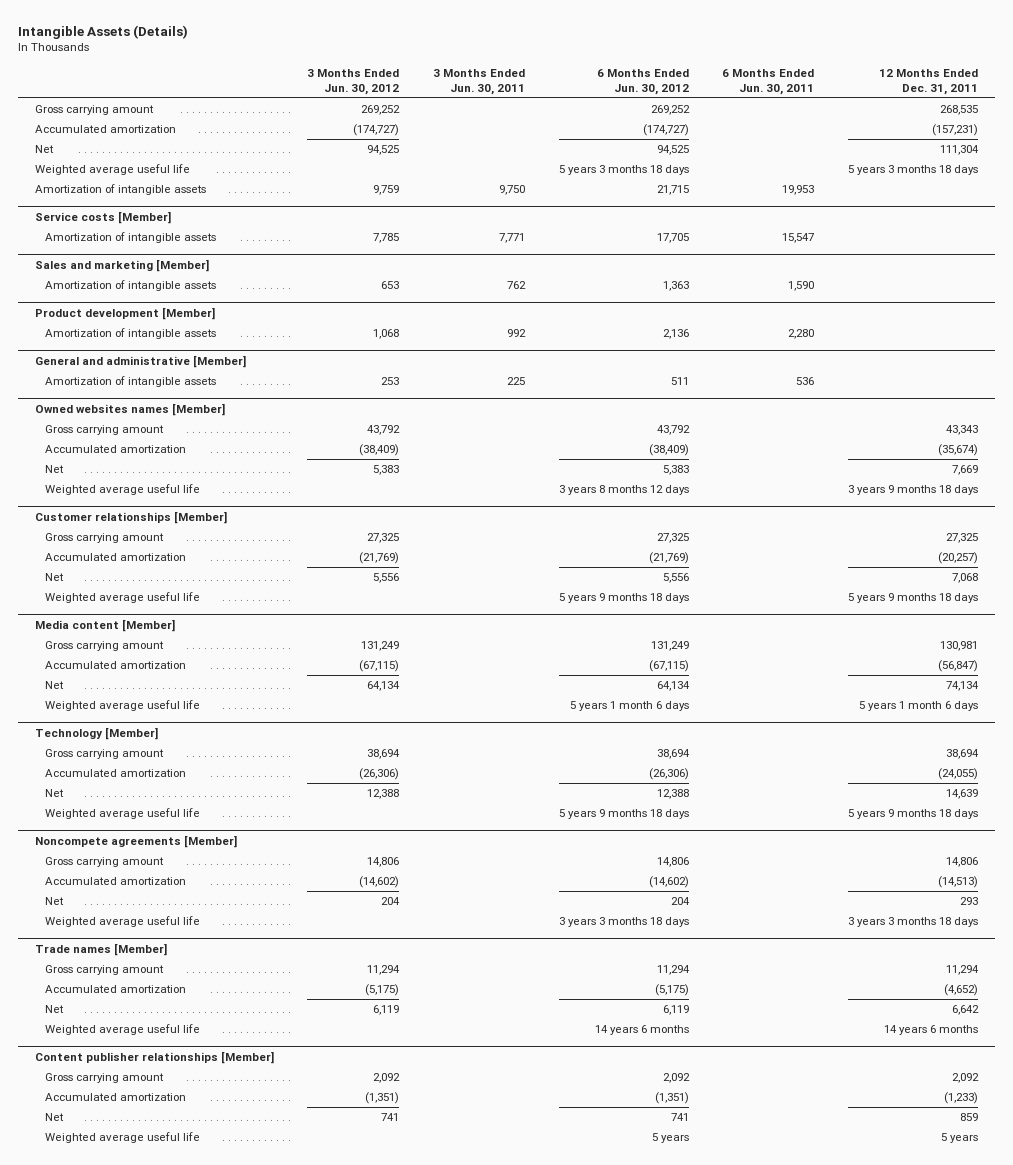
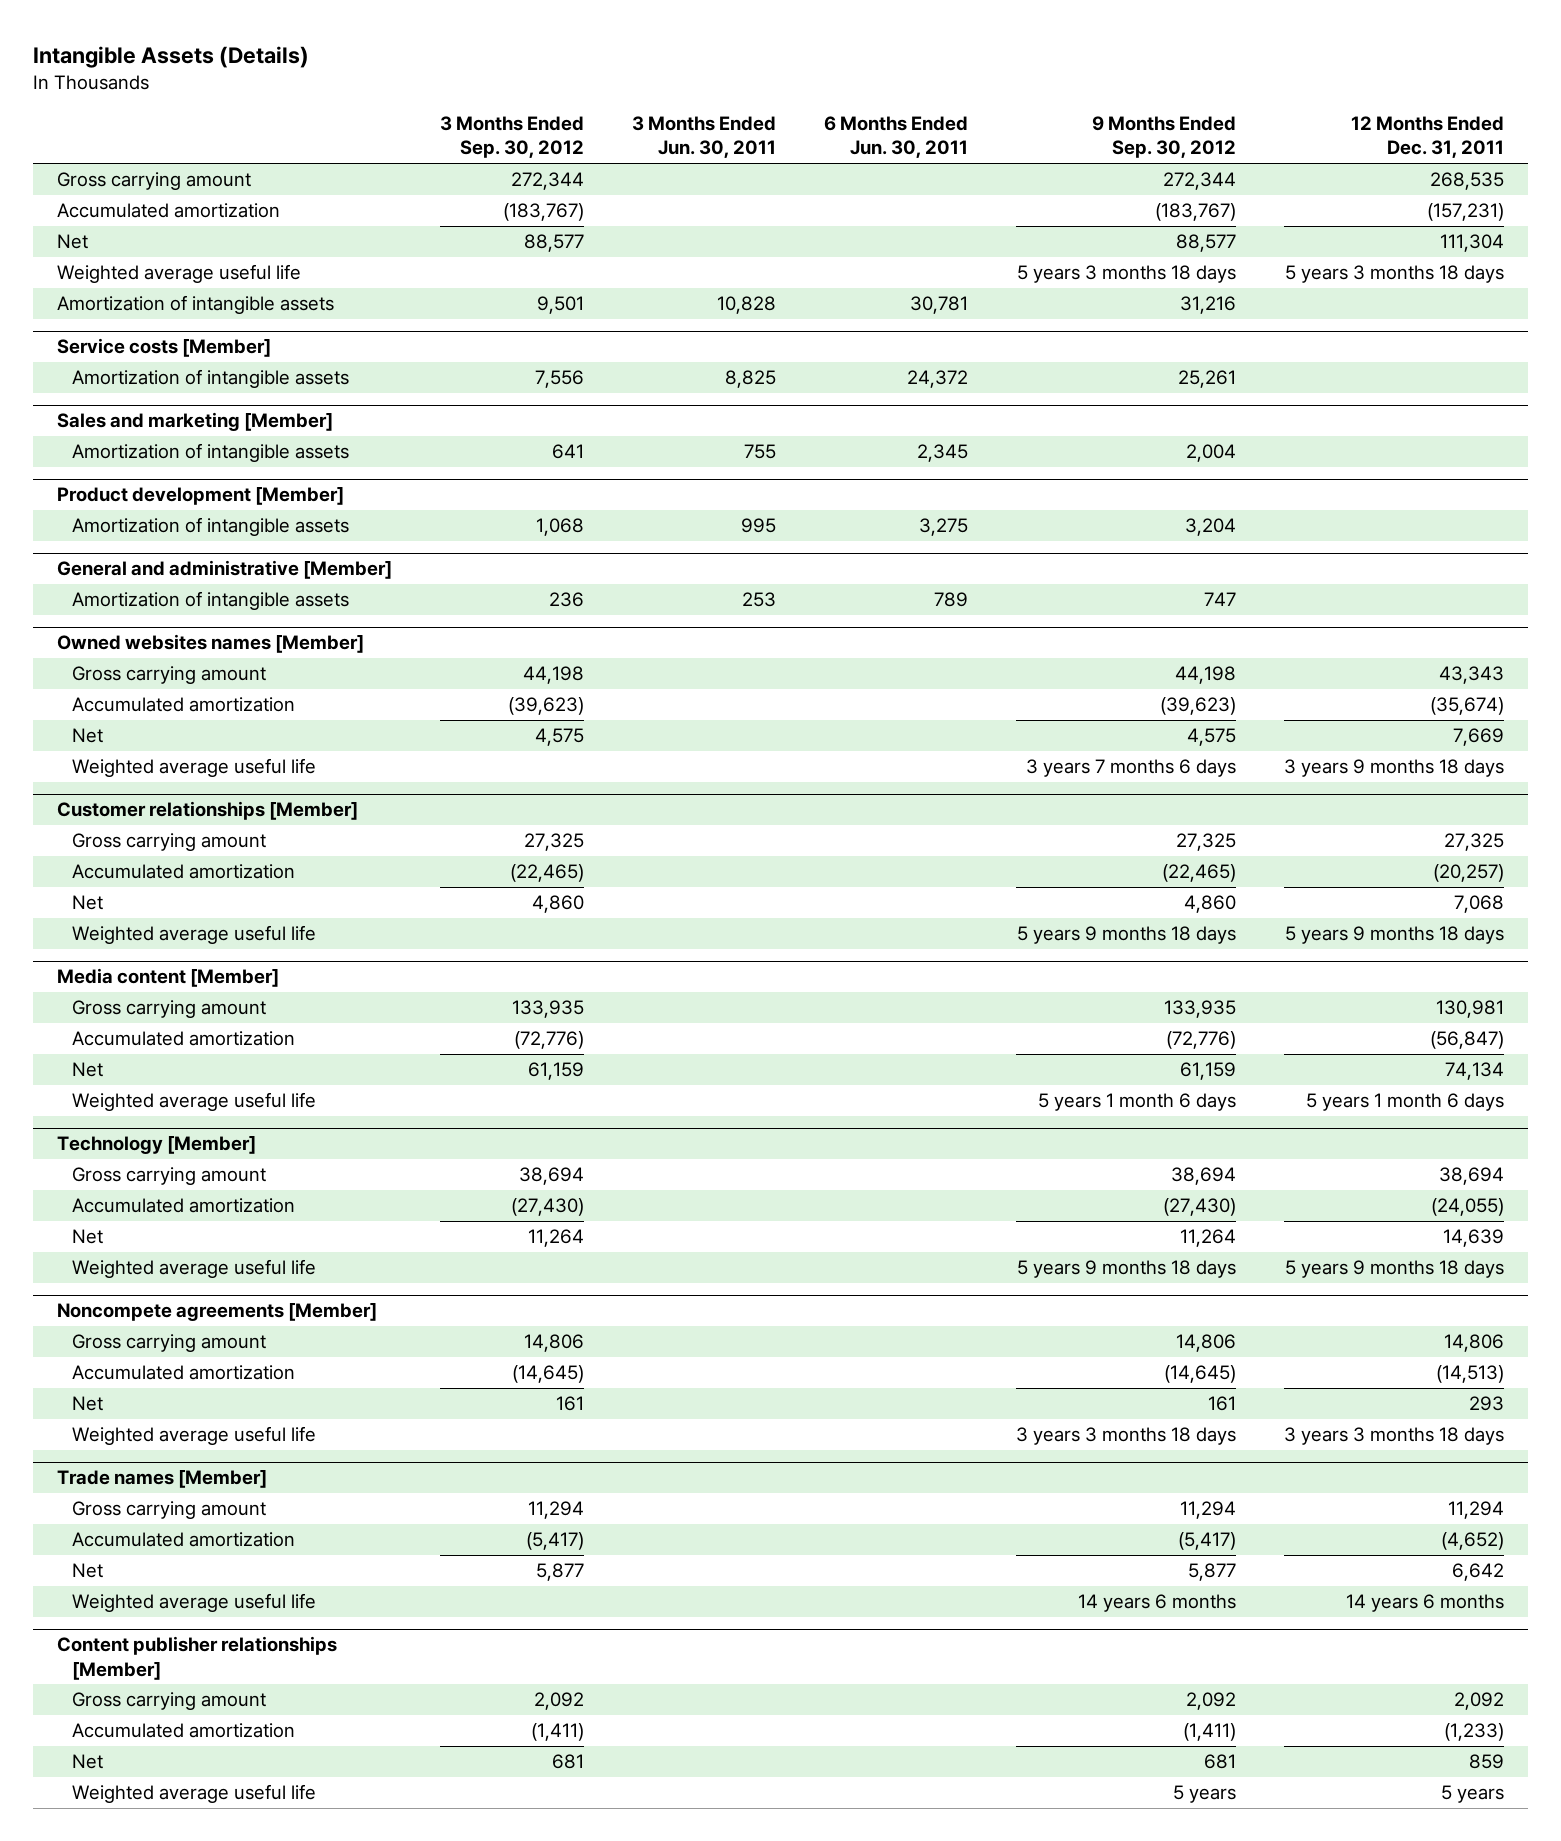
[307,69,400,95] 3 Months Ended Jun. 30, 2012 -> none
[596,69,689,95] 6 Months Ended Jun. 30, 2012 -> none
none -> [439,116,584,159] 3 Months Ended Sep. 30, 2012
none -> [1091,116,1236,159] 9 Months Ended Sep. 30, 2012
[498,185,525,196] 9,750 -> [716,296,776,315] 10,828
[782,185,815,196] 19,953 -> [909,296,968,315] 30,781
[498,233,525,244] 7,771 -> [724,370,776,389] 8,825
[782,233,815,244] 15,547 -> [906,370,968,389] 24,372
[506,281,526,290] 762 -> [743,444,776,460] 755
[788,281,815,292] 1,590 -> [916,444,968,463] 2,345
[506,329,526,338] 992 -> [740,518,776,534] 995
[788,329,815,340] 2,280 -> [918,518,968,537] 3,275
[506,377,525,386] 225 -> [741,592,776,608] 253
[796,377,815,386] 536 -> [933,592,968,608] 789

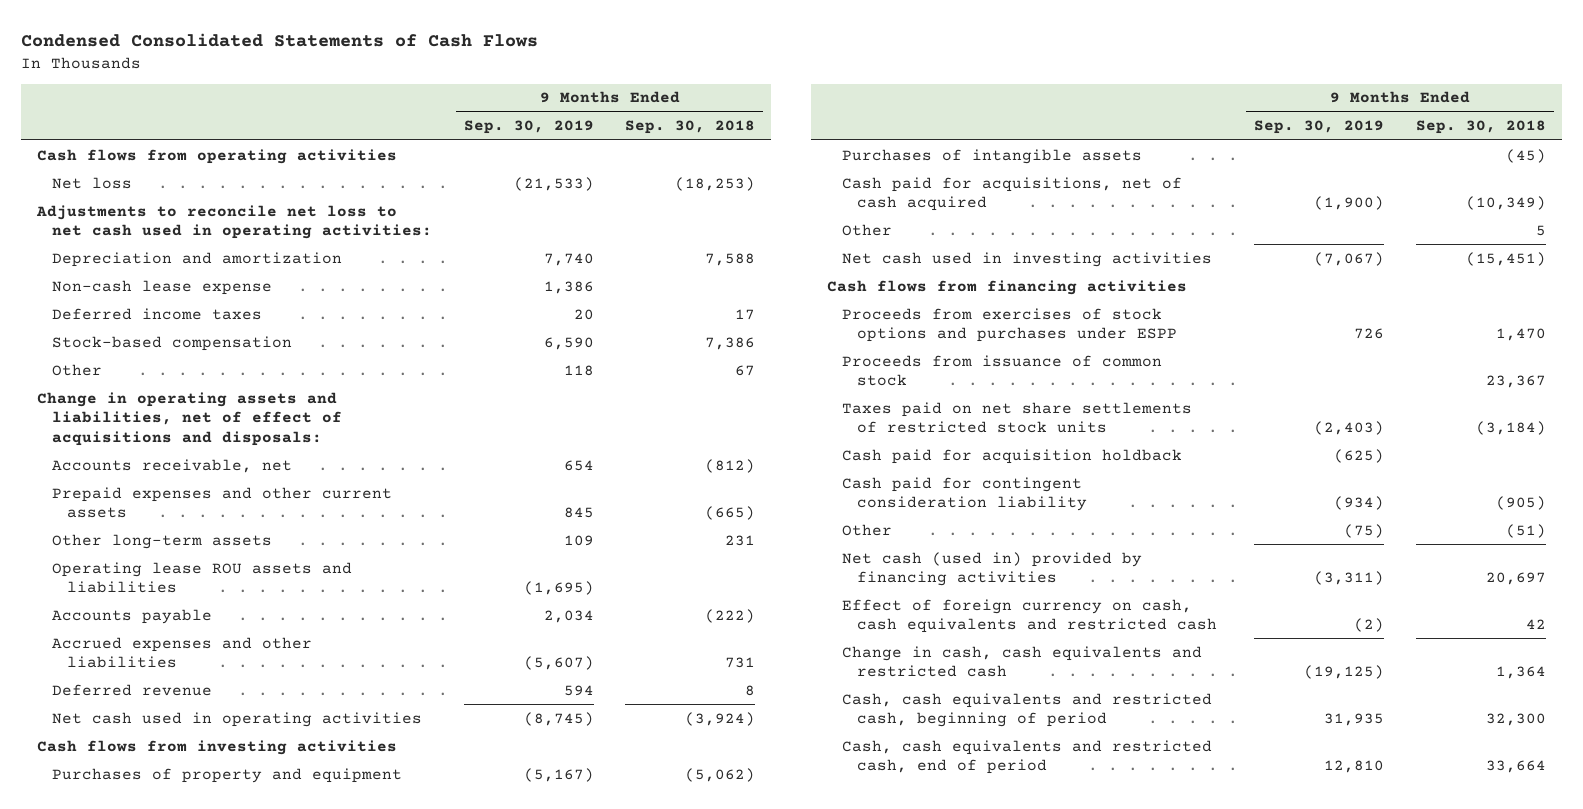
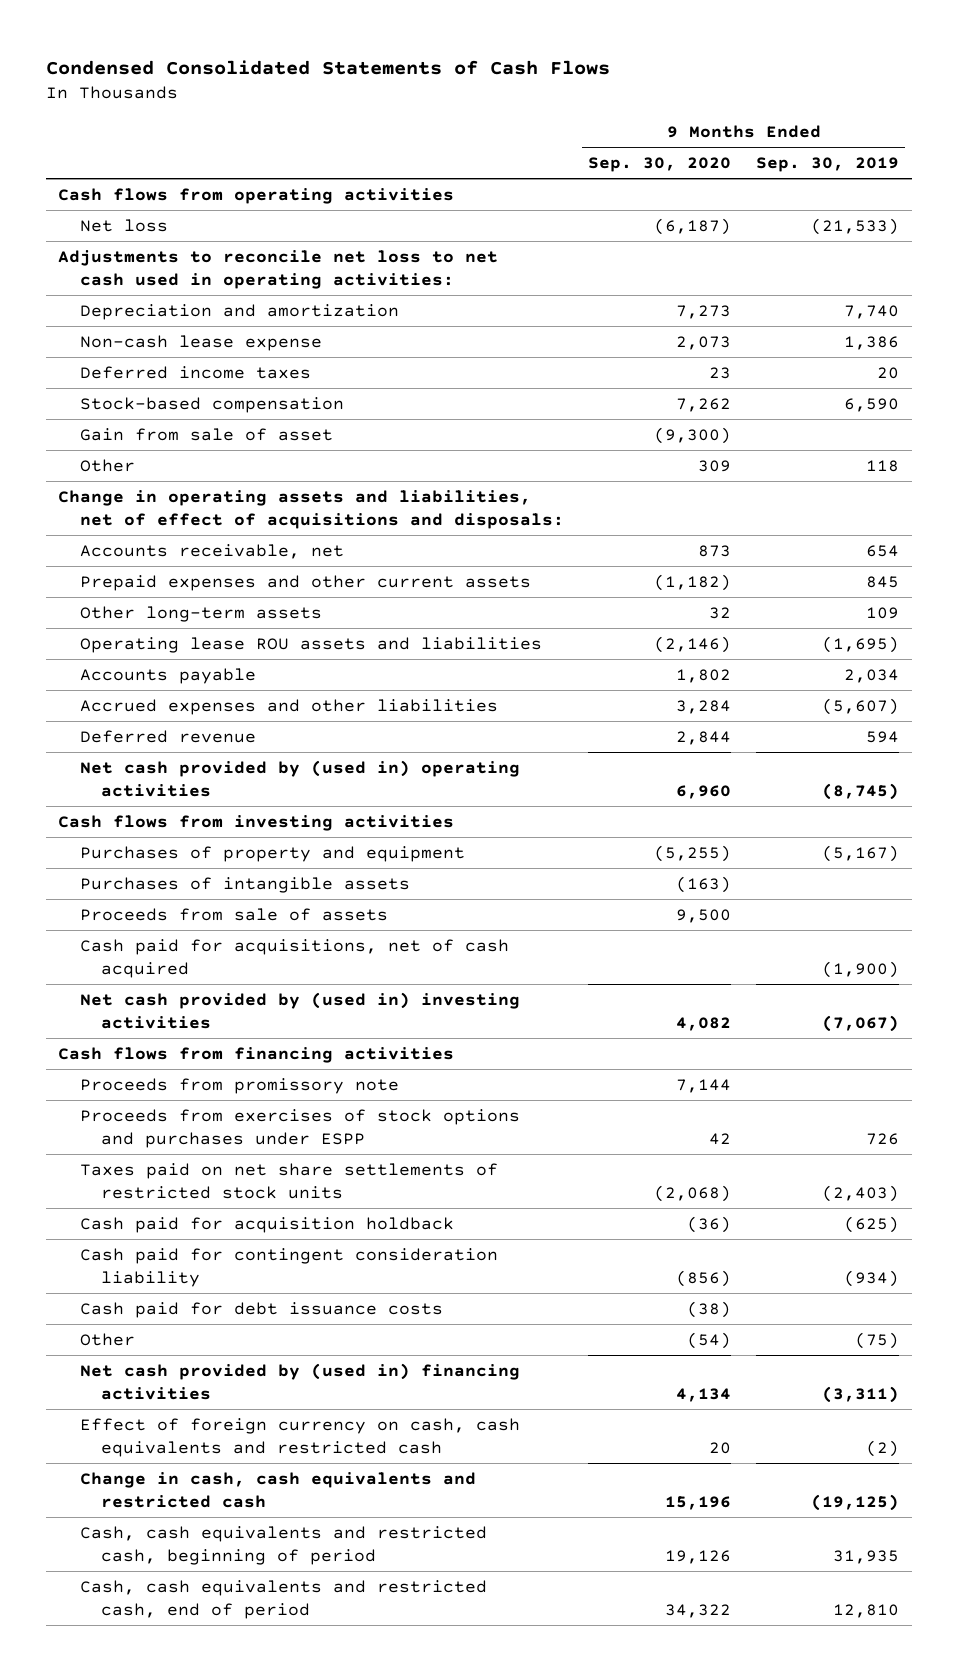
[625,120,756,135] Sep. 30, 2018 -> none
none -> [588,157,732,173] Sep. 30, 2020
none -> [79,427,333,441] Gain from sale of asset
[52,711,423,727] Net cash used in operating activities -> [79,759,520,797] Net cash provided by (used in) operating activities
none -> [79,907,388,921] Proceeds from sale of assets
[842,223,893,236] Other -> none
[842,251,1213,267] Net cash used in investing activities -> [79,991,520,1029] Net cash provided by (used in) investing activities
none -> [79,1077,399,1094] Proceeds from promissory note
[842,354,1163,387] Proceeds from issuance of common stock -> none
none -> [79,1301,443,1318] Cash paid for debt issuance costs
[842,551,1143,587] Net cash (used in) provided by financing activities -> [79,1362,520,1400] Net cash provided by (used in) financing activities

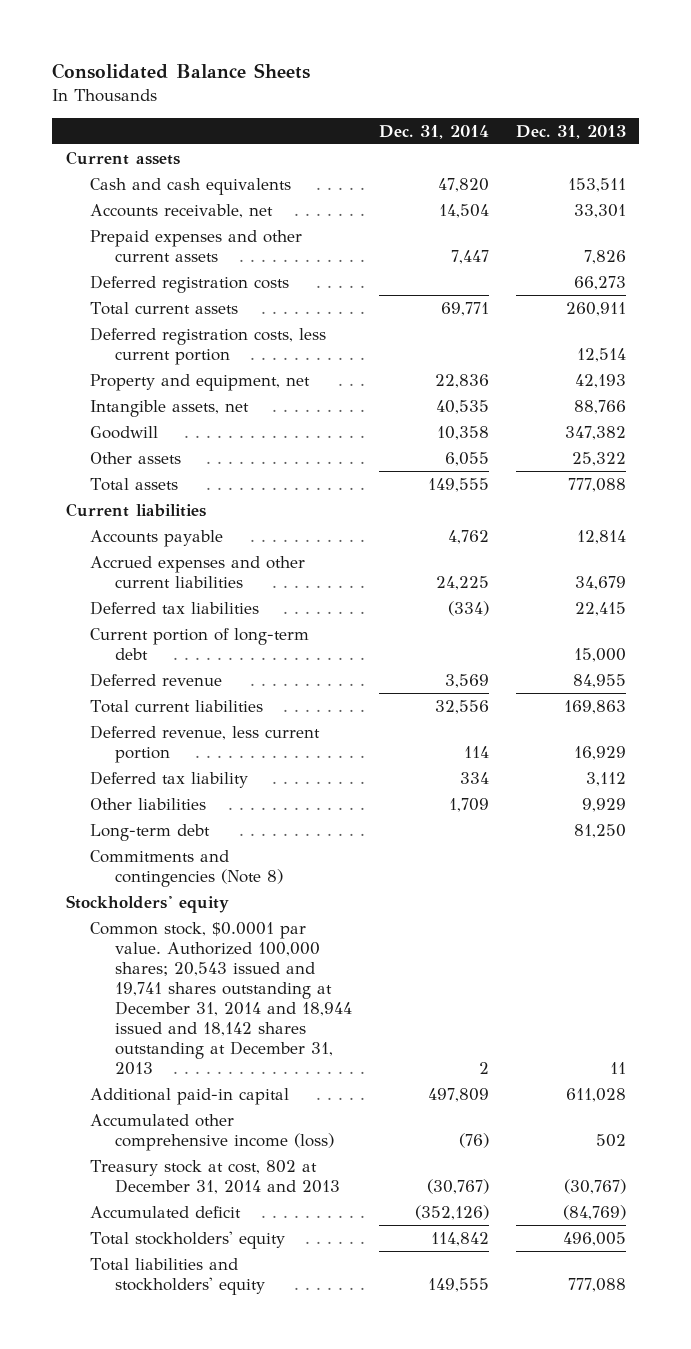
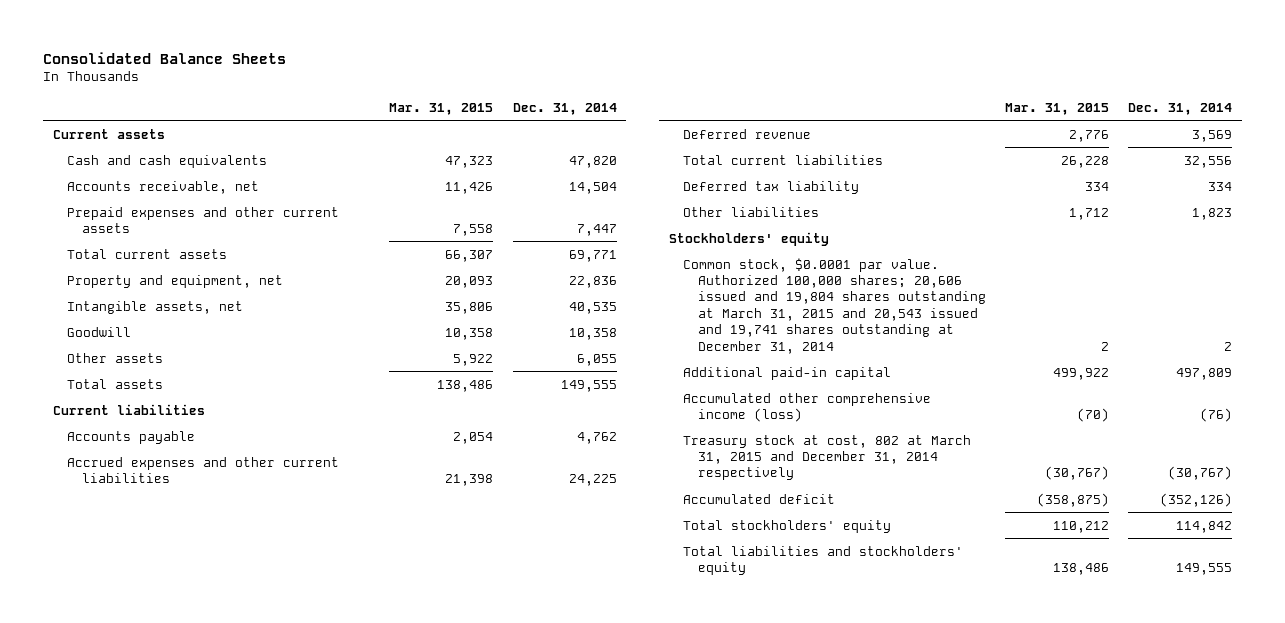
[515,124,626,139] Dec. 31, 2013 -> none
none -> [389,102,494,115] Mar. 31, 2015
[90,274,290,293] Deferred registration costs -> none
[90,326,327,365] Deferred registration costs, less current portion -> none
[90,600,260,615] Deferred tax liabilities -> none
[90,627,310,660] Current portion of long-term debt -> none
[90,724,321,763] Deferred revenue, less current portion -> none
[90,823,211,841] Long-term debt -> none
[90,849,283,887] Commitments and contingencies (Note 8) -> none
[448,797,489,812] 1,709 -> [1192,207,1233,220] 1,823
[90,921,352,1075] Common stock, $0.0001 par value. Authorized 100,000 shares; 20,543 issued and 19,741 shares outstanding at December 31, 2014 and 18,944 issued and 18,142 shares outstanding at December 31, 2013 -> [683,257,986,354] Common stock, $0.0001 par value. Authorized 100,000 shares; 20,606 issued and 19,804 shares outstanding at March 31, 2015 and 20,543 issued and 19,741 shares outstanding at December 31, 2014
[90,1159,340,1194] Treasury stock at cost, 802 at December 31, 2014 and 2013 -> [683,434,972,481] Treasury stock at cost, 802 at March 31, 2015 and December 31, 2014 respectively

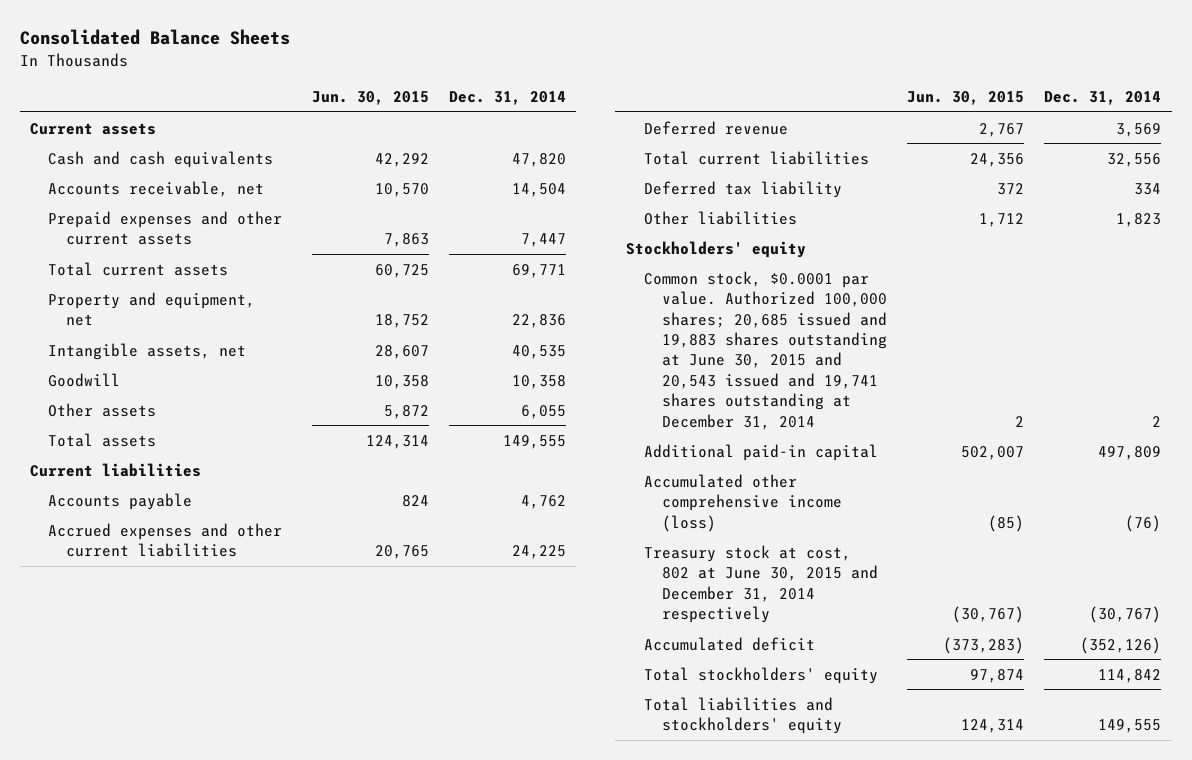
[389,102,494,115] Mar. 31, 2015 -> none
none -> [311,91,429,106] Jun. 30, 2015
[683,257,986,354] Common stock, $0.0001 par value. Authorized 100,000 shares; 20,606 issued and 19,804 shares outstanding at March 31, 2015 and 20,543 issued and 19,741 shares outstanding at December 31, 2014 -> [643,270,887,430] Common stock, $0.0001 par value. Authorized 100,000 shares; 20,685 issued and 19,883 shares outstanding at June 30, 2015 and 20,543 issued and 19,741 shares outstanding at December 31, 2014
[683,434,972,481] Treasury stock at cost, 802 at March 31, 2015 and December 31, 2014 respectively -> [643,544,878,623] Treasury stock at cost, 802 at June 30, 2015 and December 31, 2014 respectively

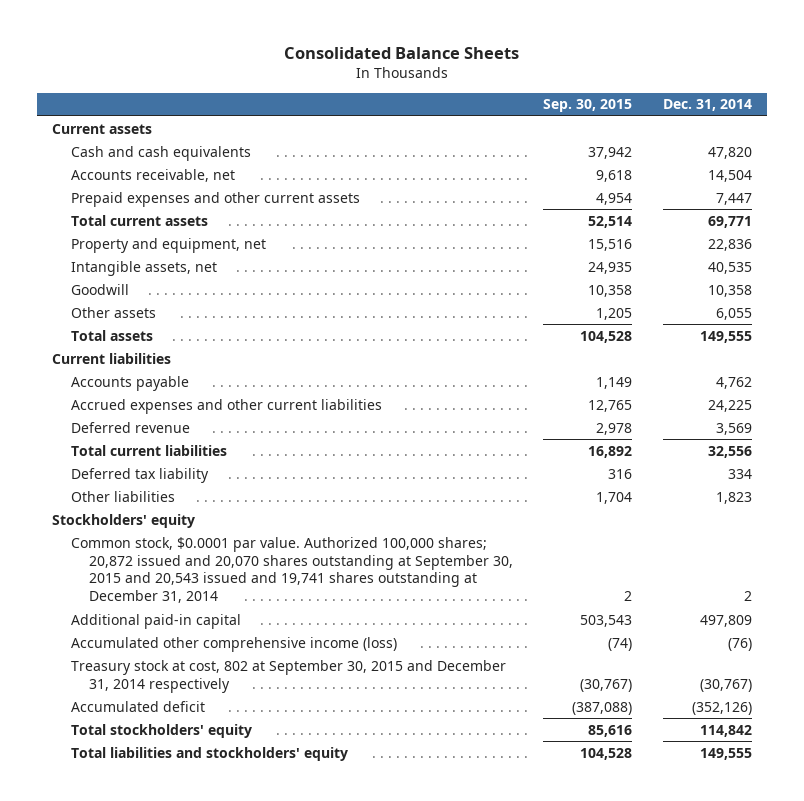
[311,91,429,106] Jun. 30, 2015 -> none
none -> [543,99,633,113] Sep. 30, 2015
[643,270,887,430] Common stock, $0.0001 par value. Authorized 100,000 shares; 20,685 issued and 19,883 shares outstanding at June 30, 2015 and 20,543 issued and 19,741 shares outstanding at December 31, 2014 -> [70,536,513,603] Common stock, $0.0001 par value. Authorized 100,000 shares; 20,872 issued and 20,070 shares outstanding at September 30, 2015 and 20,543 issued and 19,741 shares outstanding at December 31, 2014
[643,544,878,623] Treasury stock at cost, 802 at June 30, 2015 and December 31, 2014 respectively -> [70,659,506,693] Treasury stock at cost, 802 at September 30, 2015 and December 31, 2014 respectively

